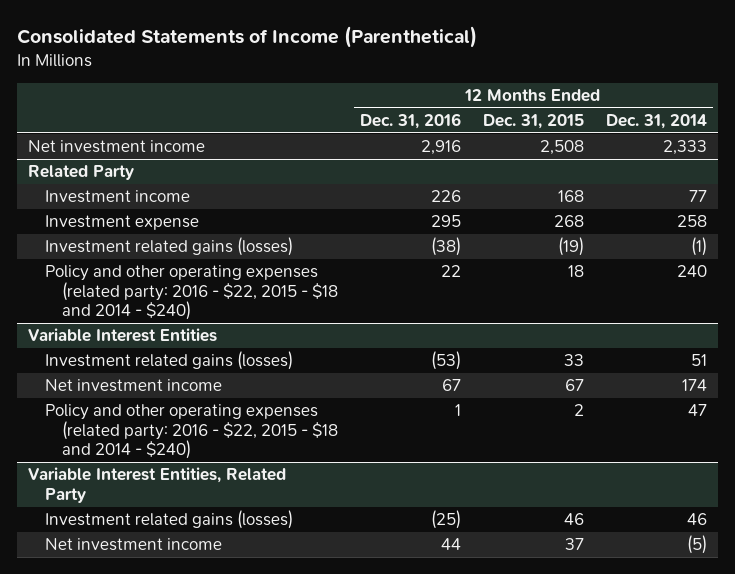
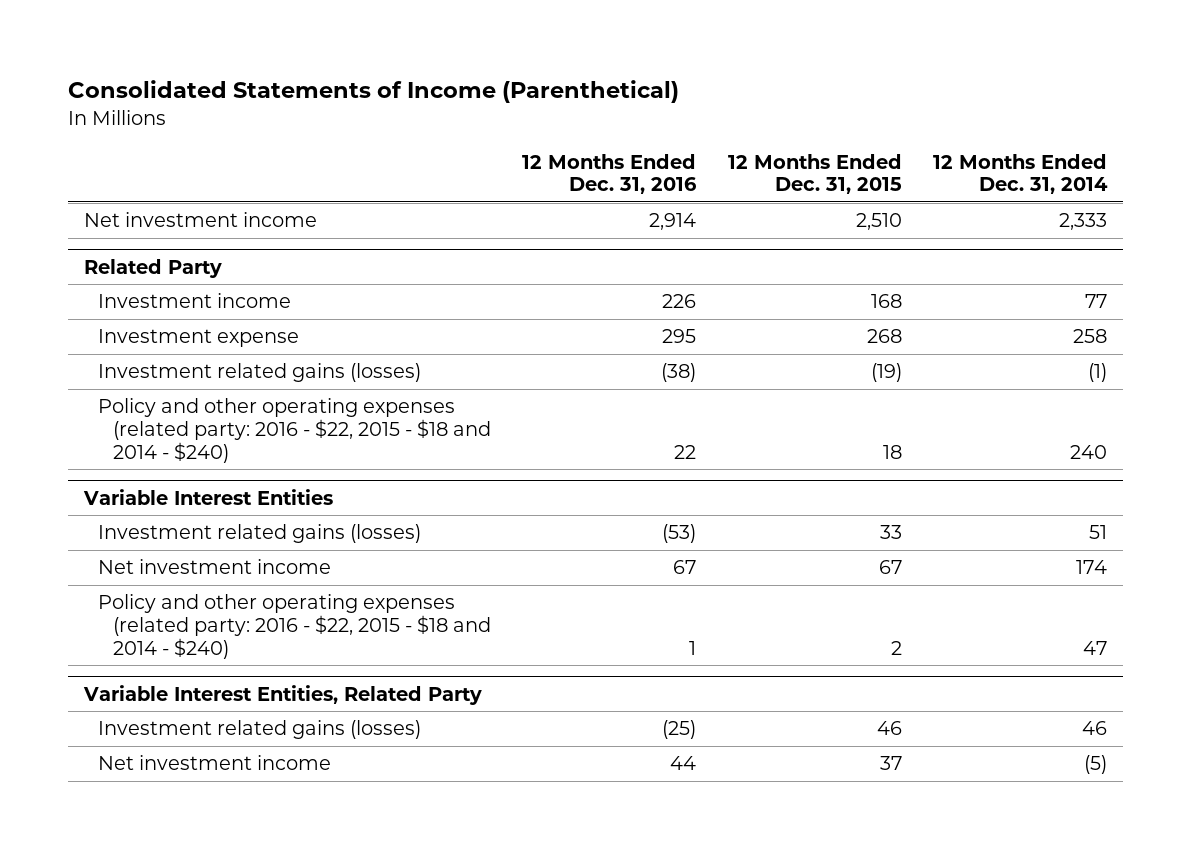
[420,140,461,156] 2,916 -> [649,213,697,231] 2,914
[539,140,584,156] 2,508 -> [855,213,902,231] 2,510

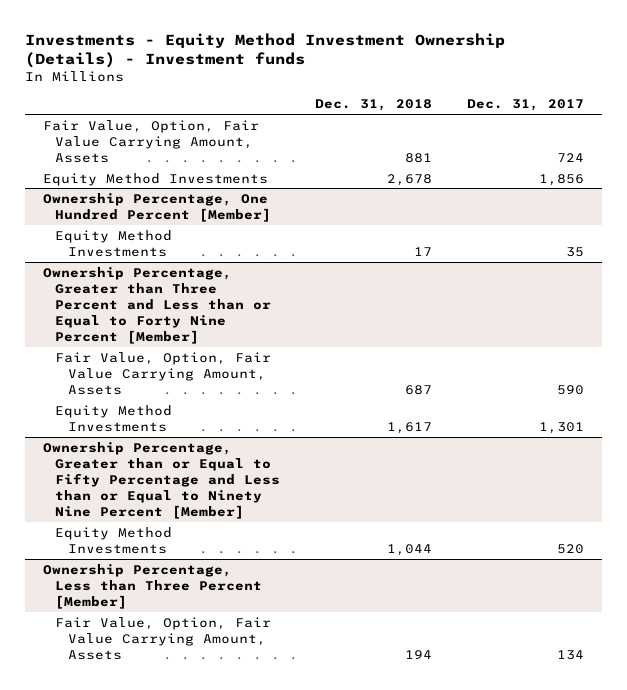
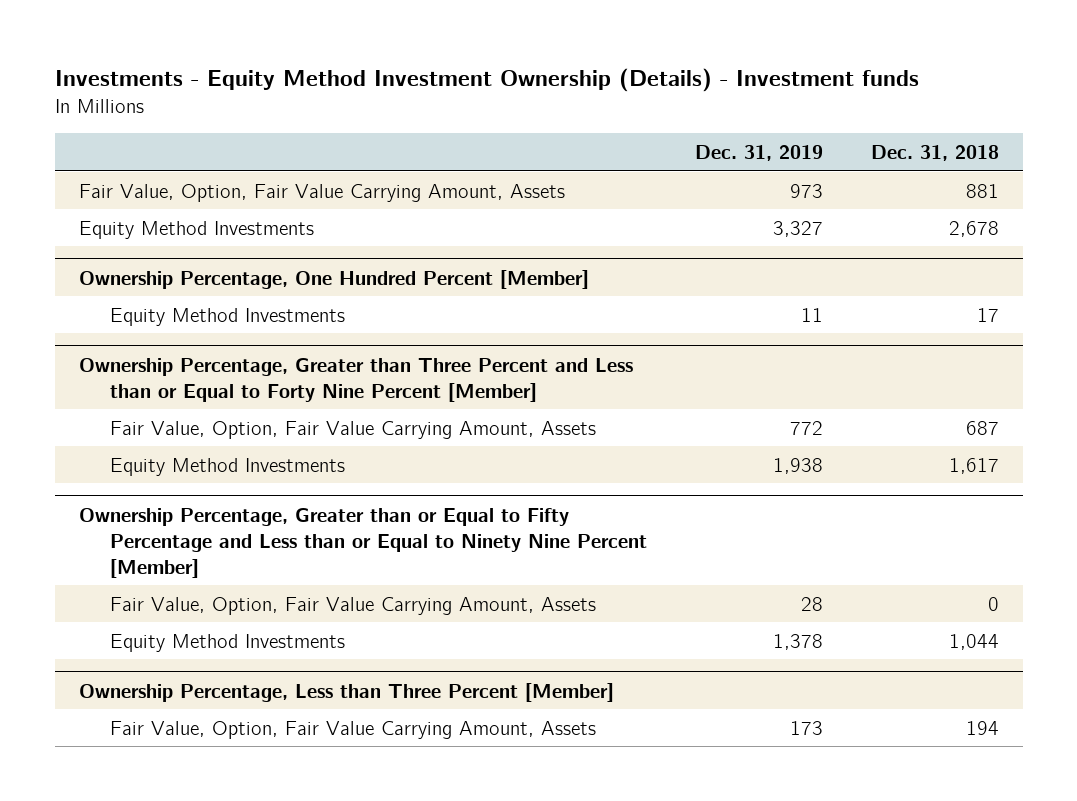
[467,99,585,112] Dec. 31, 2017 -> none
none -> [694,145,823,162] Dec. 31, 2019
none -> [109,596,596,615] Fair Value, Option, Fair Value Carrying Amount, Assets

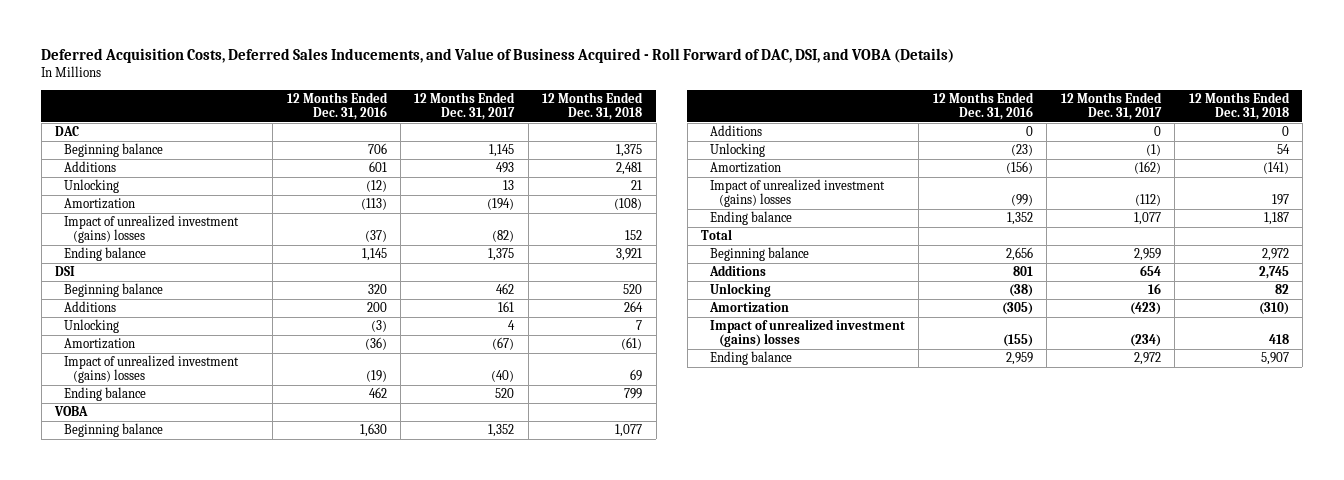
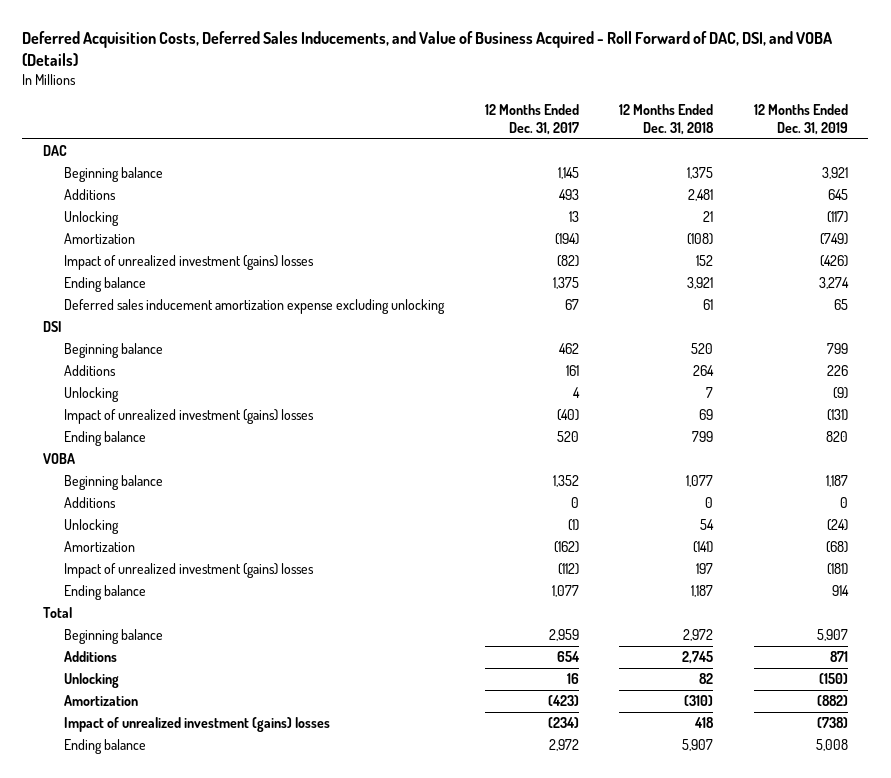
[286,91,388,121] 12 Months Ended Dec. 31, 2016 -> none
none -> [754,103,849,136] 12 Months Ended Dec. 31, 2019
none -> [64,299,446,315] Deferred sales inducement amortization expense excluding unlocking
[63,338,135,350] Amortization -> none

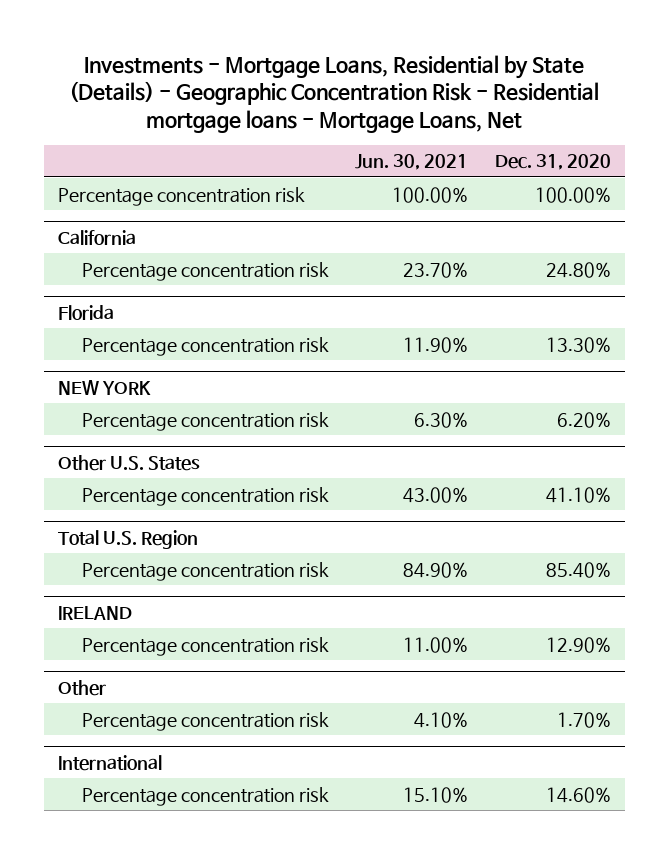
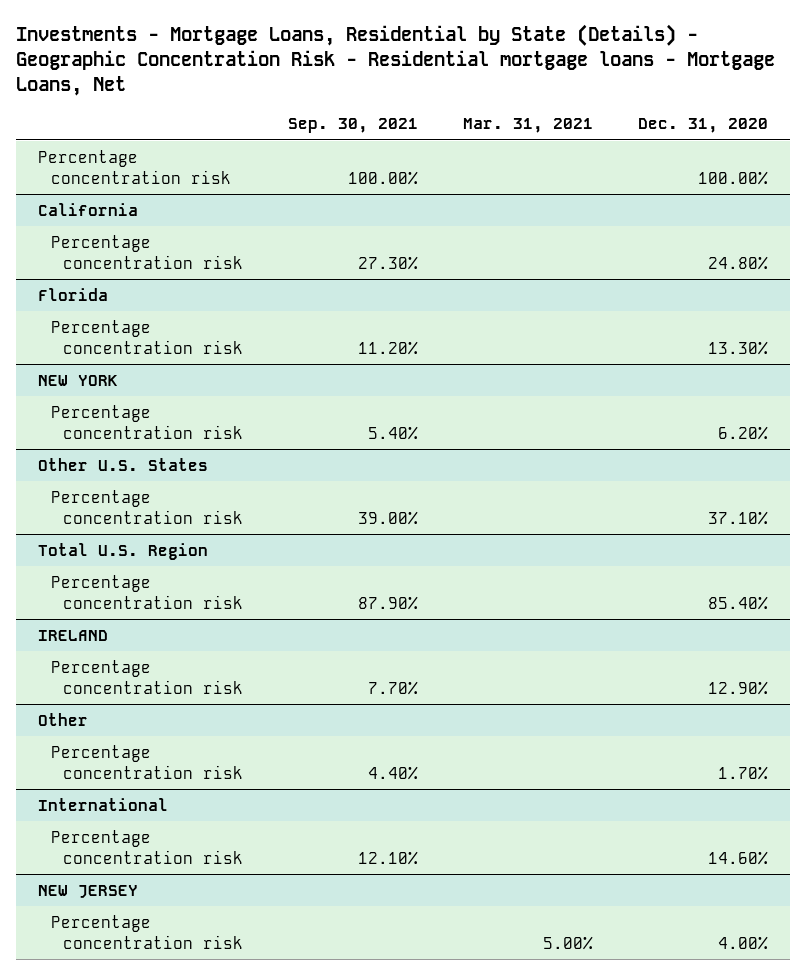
[355,154,469,171] Jun. 30, 2021 -> none
none -> [288,118,419,134] Sep. 30, 2021
none -> [463,118,594,134] Mar. 31, 2021
[546,486,612,503] 41.10% -> [708,510,769,525] 37.10%
none -> [38,884,139,898] NEW JERSEY
none -> [50,914,244,949] Percentage concentration risk

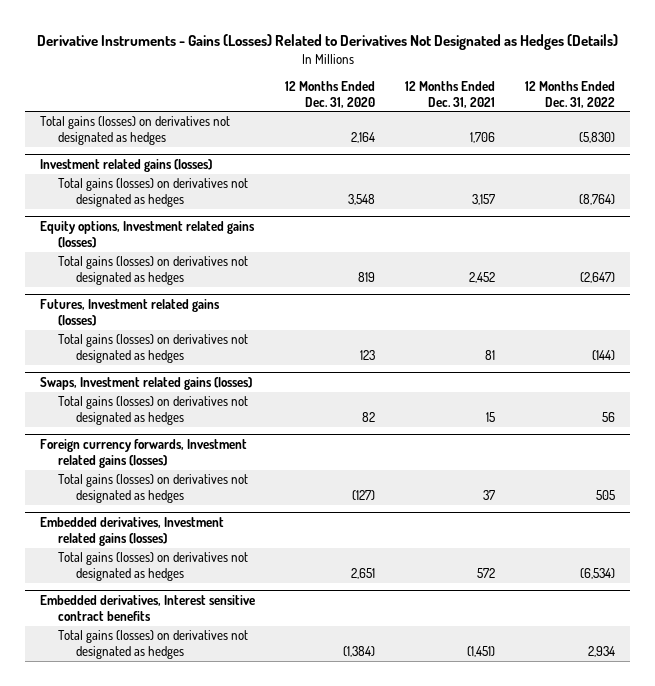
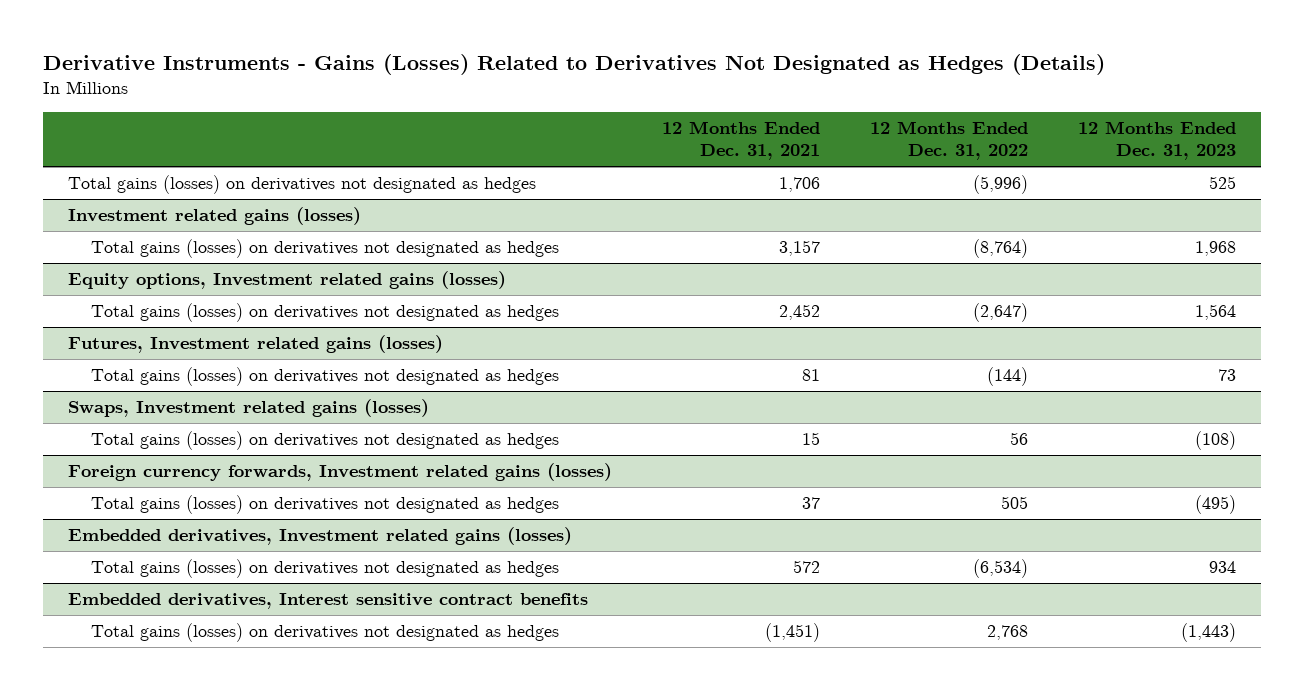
[285,80,376,108] 12 Months Ended Dec. 31, 2020 -> none
none -> [1078,121,1237,161] 12 Months Ended Dec. 31, 2023
[578,132,615,144] (5,830) -> [972,175,1028,195] (5,996)
[587,646,615,658] 2,934 -> [986,625,1028,641] 2,768

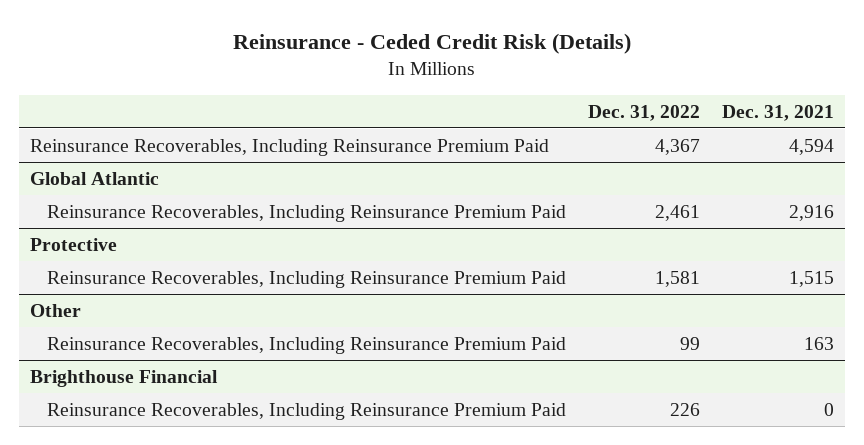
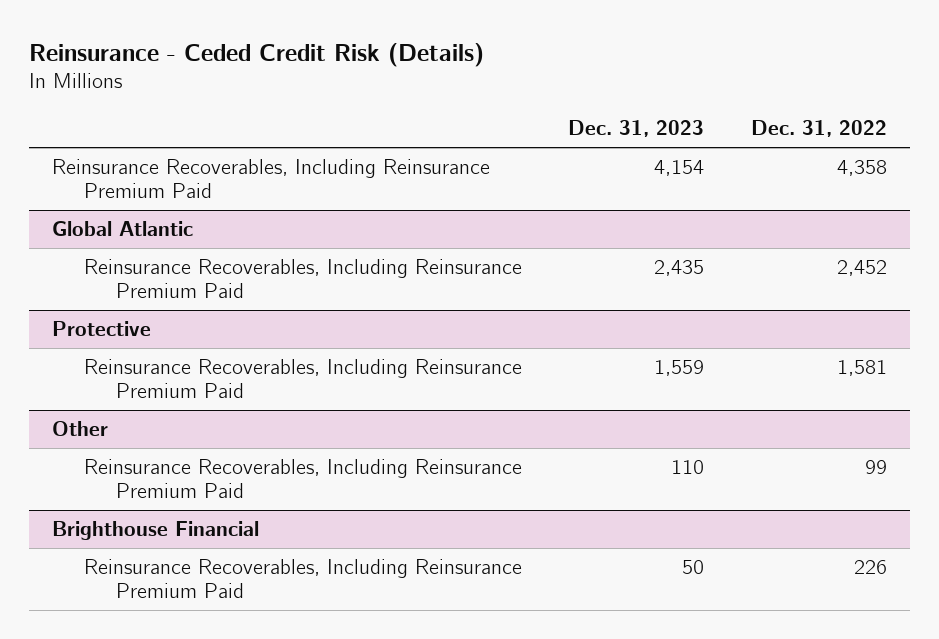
[721,104,834,121] Dec. 31, 2021 -> none
none -> [568,120,705,138] Dec. 31, 2023
[654,138,700,155] 4,367 -> [836,160,887,177] 4,358
[654,204,700,221] 2,461 -> [836,260,887,277] 2,452

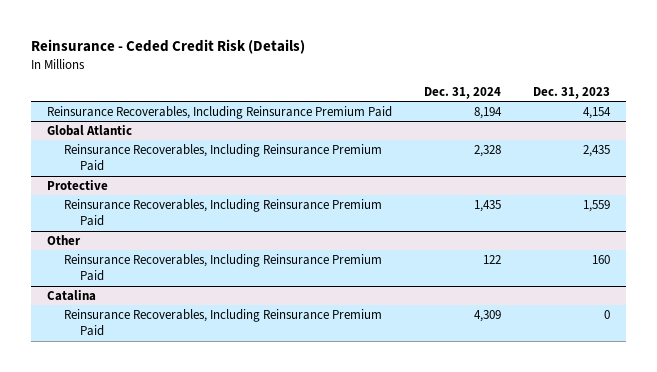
[750,120,887,138] Dec. 31, 2022 -> none
none -> [424,86,502,99] Dec. 31, 2024
[52,521,260,541] Brighthouse Financial -> none
[671,460,705,475] 110 -> [592,255,611,265] 160
none -> [47,290,97,302] Catalina
[682,560,705,575] 50 -> [604,310,611,320] 0

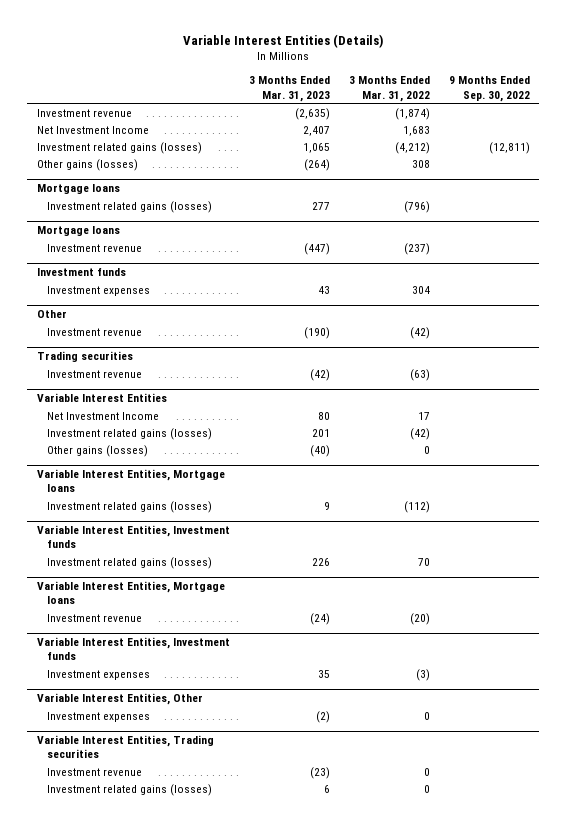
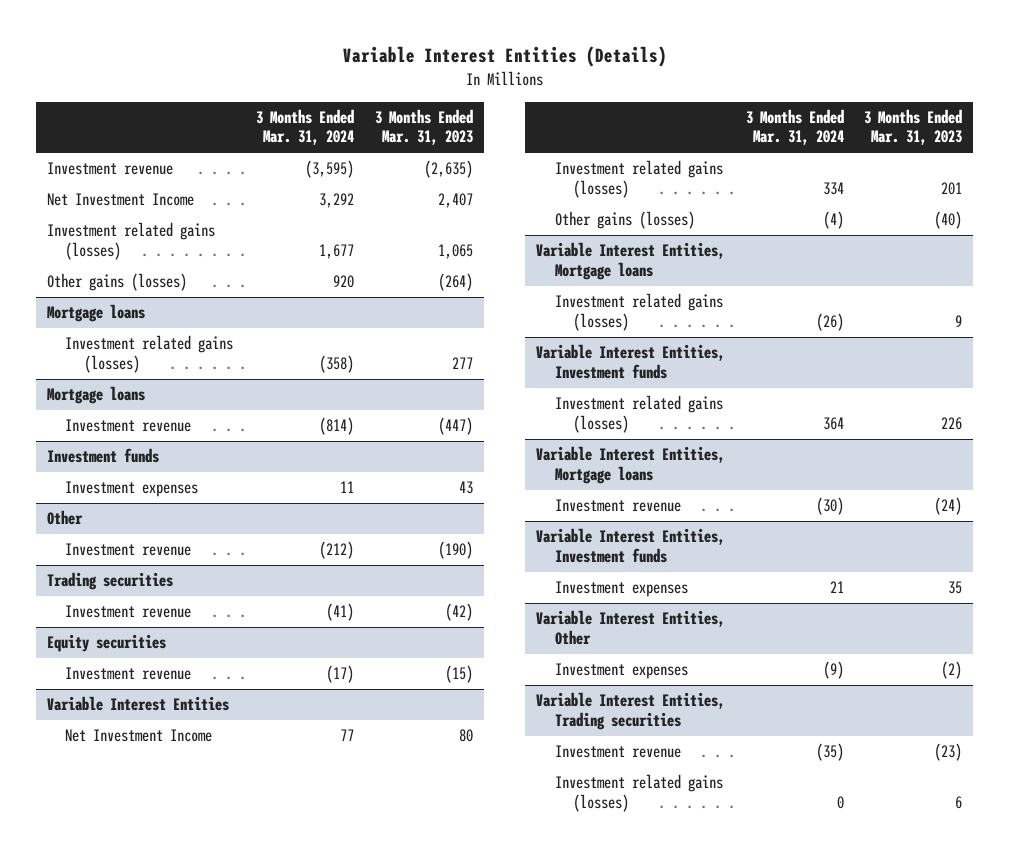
[348,76,430,102] 3 Months Ended Mar. 31, 2022 -> none
[448,76,530,102] 9 Months Ended Sep. 30, 2022 -> none
none -> [256,109,355,146] 3 Months Ended Mar. 31, 2024
none -> [46,634,166,653] Equity securities
none -> [65,667,192,681] Investment revenue

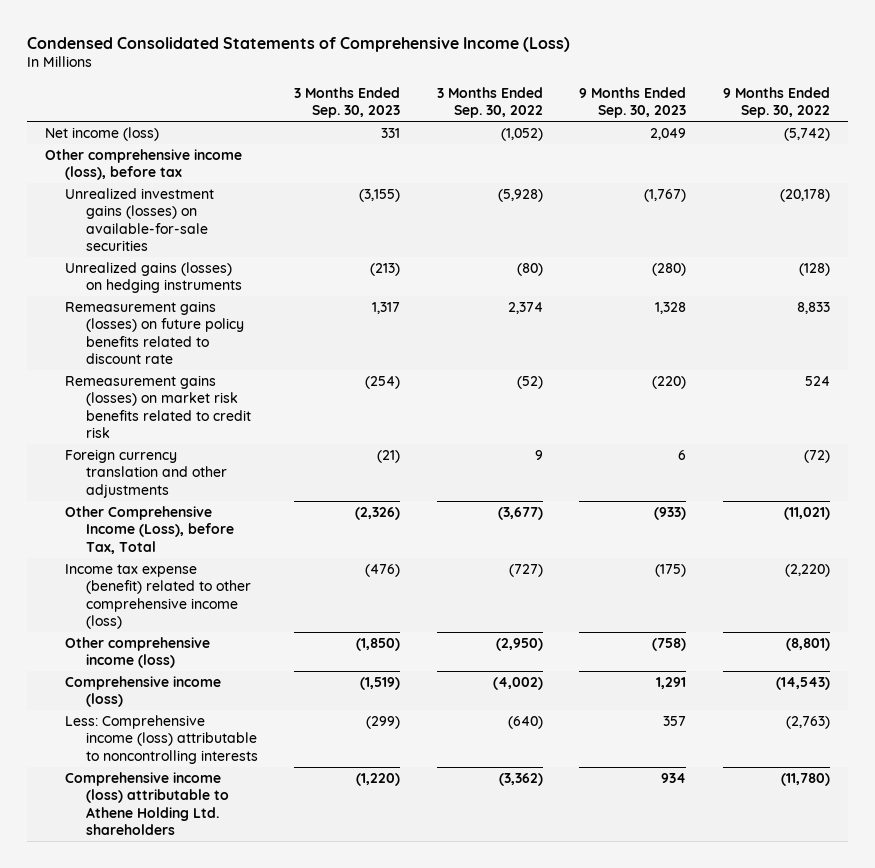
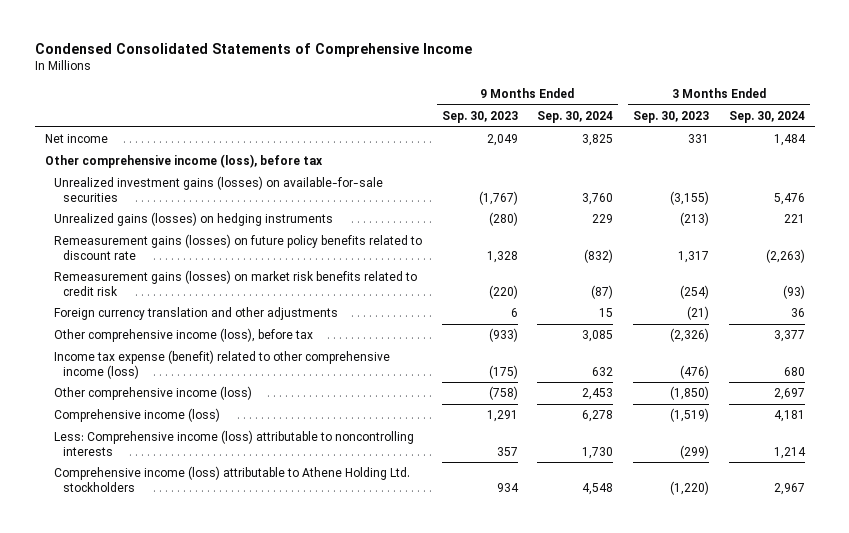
[26,36,570,52] Condensed Consolidated Statements of Comprehensive Income (Loss) -> [34,42,472,57] Condensed Consolidated Statements of Comprehensive Income
[436,86,543,118] 3 Months Ended Sep. 30, 2022 -> none
[722,86,830,118] 9 Months Ended Sep. 30, 2022 -> none
none -> [537,110,614,123] Sep. 30, 2024
none -> [728,110,805,123] Sep. 30, 2024
[45,127,160,142] Net income (loss) -> [44,134,108,144] Net income
[65,506,234,554] Other Comprehensive Income (Loss), before Tax, Total -> [53,328,313,343] Other comprehensive income (loss), before tax
[65,772,229,835] Comprehensive income (loss) attributable to Athene Holding Ltd. shareholders -> [53,466,410,492] Comprehensive income (loss) attributable to Athene Holding Ltd. stockholders

